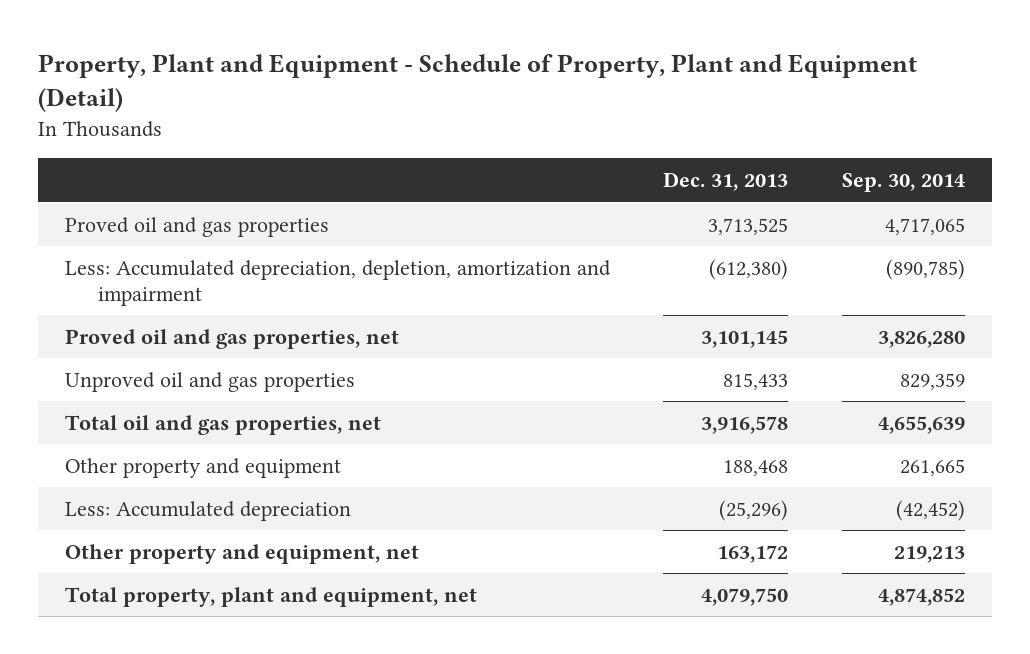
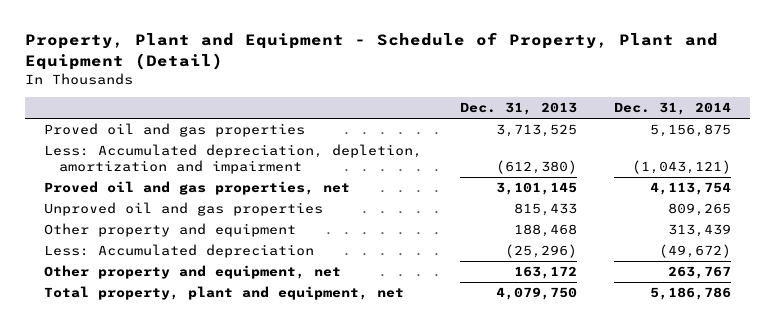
[842,173,966,193] Sep. 30, 2014 -> none
none -> [614,102,732,116] Dec. 31, 2014
[64,414,381,435] Total oil and gas properties, net -> none

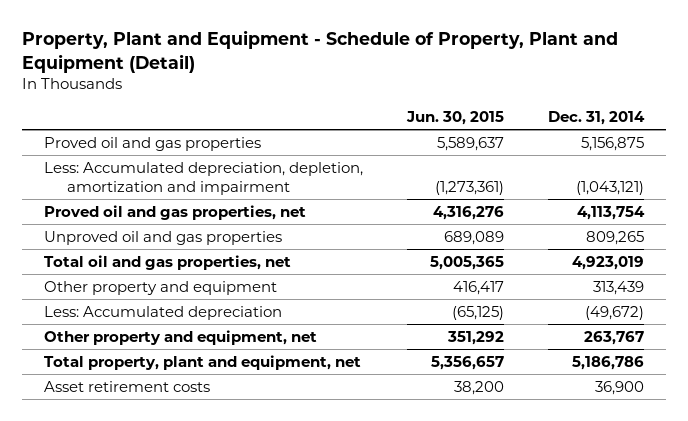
[459,102,577,116] Dec. 31, 2013 -> none
none -> [406,111,505,126] Jun. 30, 2015
none -> [43,254,291,270] Total oil and gas properties, net
none -> [43,380,210,392] Asset retirement costs

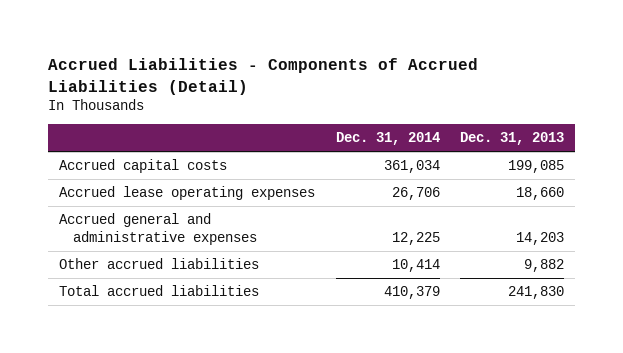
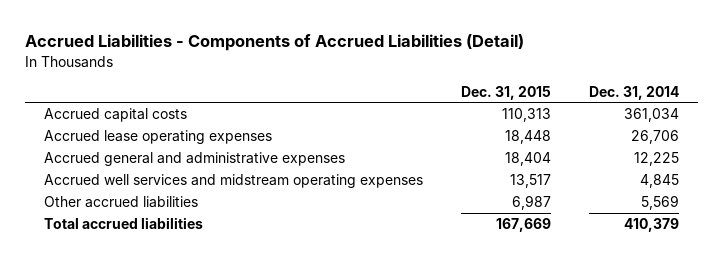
[460,132,565,146] Dec. 31, 2013 -> none
none -> [460,85,551,100] Dec. 31, 2015
none -> [44,173,424,188] Accrued well services and midstream operating expenses
[391,259,440,273] 10,414 -> [640,194,679,210] 5,569

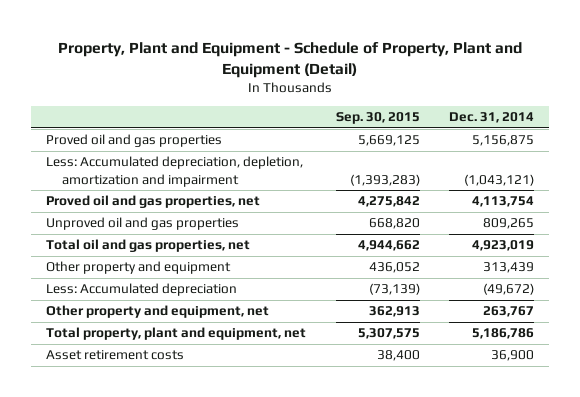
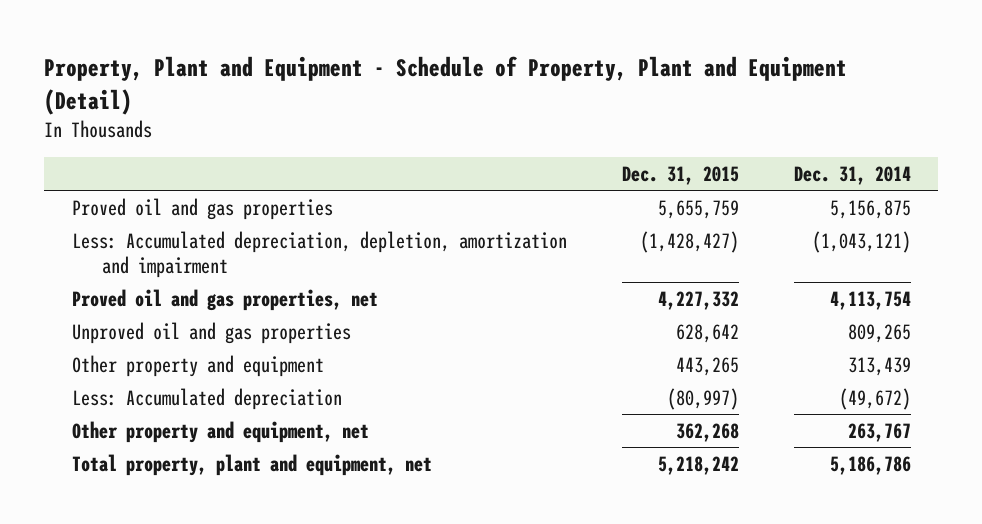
[335,112,420,125] Sep. 30, 2015 -> none
none -> [621,166,739,186] Dec. 31, 2015
[46,239,251,253] Total oil and gas properties, net -> none
[46,350,185,361] Asset retirement costs -> none

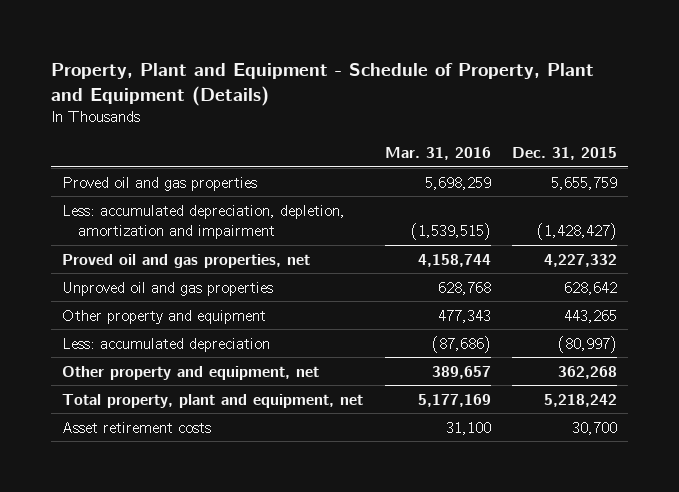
[44,56,848,115] Property, Plant and Equipment - Schedule of Property, Plant and Equipment (Detail) -> [51,63,595,106] Property, Plant and Equipment - Schedule of Property, Plant and Equipment (Details)
[793,166,911,186] Dec. 31, 2014 -> none
none -> [384,147,491,161] Mar. 31, 2016
[71,230,567,279] Less: Accumulated depreciation, depletion, amortization and impairment -> [62,204,346,240] Less: accumulated depreciation, depletion, amortization and impairment
[71,387,342,410] Less: Accumulated depreciation -> [62,337,271,352] Less: accumulated depreciation
none -> [62,421,212,433] Asset retirement costs

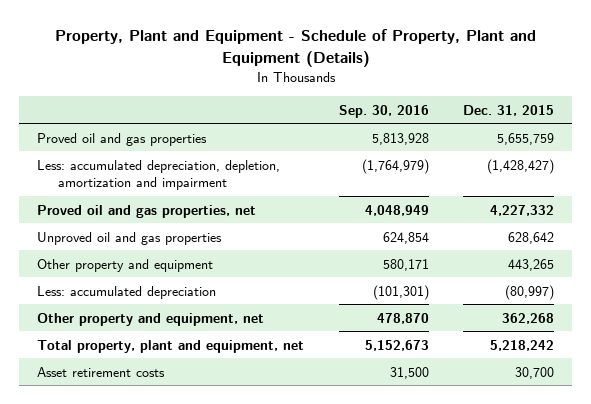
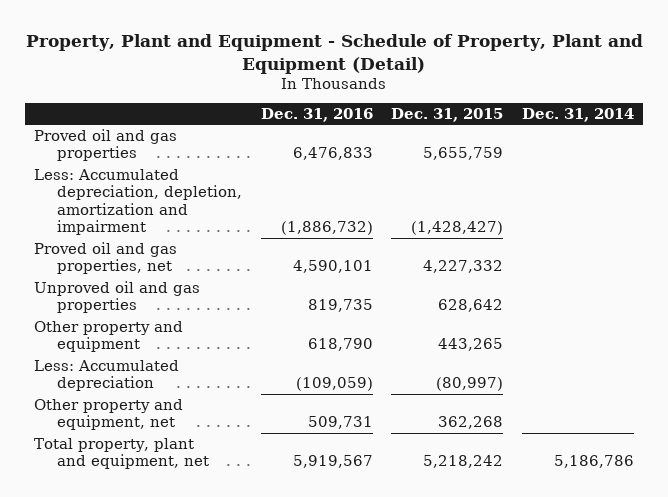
[54,29,536,67] Property, Plant and Equipment - Schedule of Property, Plant and Equipment (Details) -> [26,34,644,74] Property, Plant and Equipment - Schedule of Property, Plant and Equipment (Detail)
[338,104,429,118] Sep. 30, 2016 -> none
none -> [260,108,373,123] Dec. 31, 2016
none -> [521,108,634,123] Dec. 31, 2014
[36,159,280,190] Less: accumulated depreciation, depletion, amortization and impairment -> [34,168,242,236] Less: Accumulated depreciation, depletion, amortization and impairment
[36,285,216,299] Less: accumulated depreciation -> [34,359,180,392] Less: Accumulated depreciation
[36,366,165,377] Asset retirement costs -> none

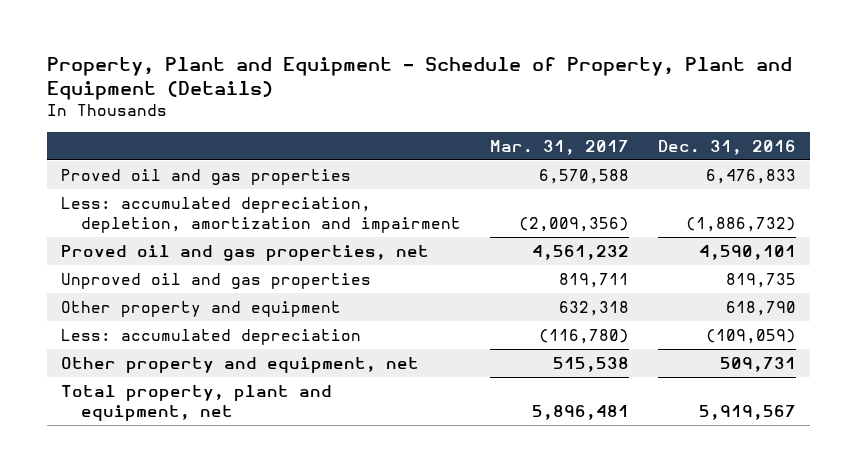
[26,34,644,74] Property, Plant and Equipment - Schedule of Property, Plant and Equipment (Detail) -> [46,57,792,101] Property, Plant and Equipment - Schedule of Property, Plant and Equipment (Details)
[391,108,504,123] Dec. 31, 2015 -> none
[521,108,634,123] Dec. 31, 2014 -> none
none -> [489,139,629,155] Mar. 31, 2017
[34,168,242,236] Less: Accumulated depreciation, depletion, amortization and impairment -> [61,196,461,233] Less: accumulated depreciation, depletion, amortization and impairment
[34,359,180,392] Less: Accumulated depreciation -> [61,328,362,345] Less: accumulated depreciation

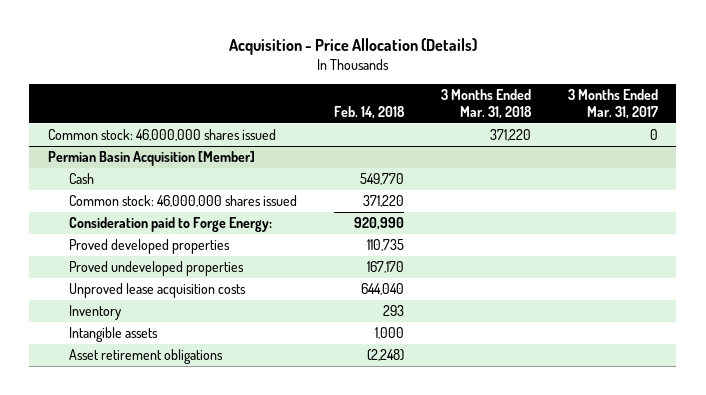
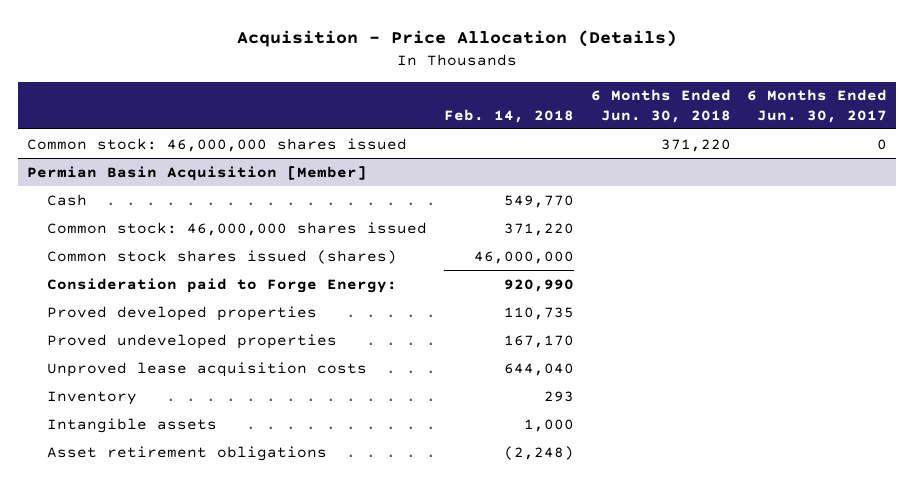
[440,88,532,119] 3 Months Ended Mar. 31, 2018 -> none
[567,88,658,119] 3 Months Ended Mar. 31, 2017 -> none
none -> [590,89,731,123] 6 Months Ended Jun. 30, 2018
none -> [747,89,888,123] 6 Months Ended Jun. 30, 2017
none -> [47,249,398,264] Common stock shares issued (shares)

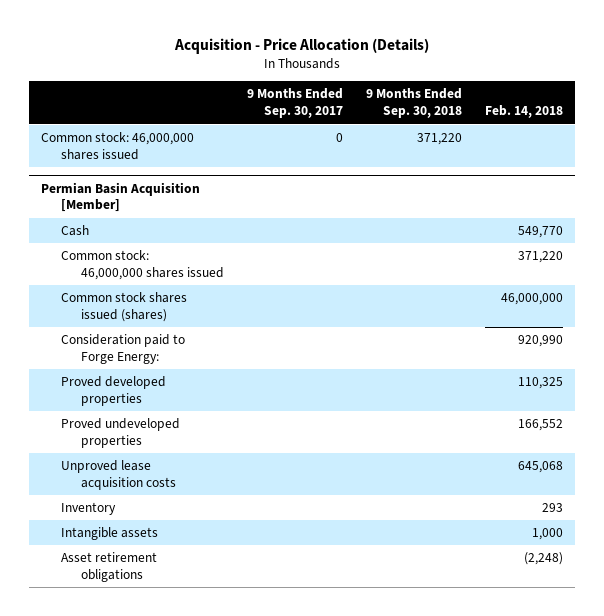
[590,89,731,123] 6 Months Ended Jun. 30, 2018 -> none
[747,89,888,123] 6 Months Ended Jun. 30, 2017 -> none
none -> [247,88,344,119] 9 Months Ended Sep. 30, 2017
none -> [366,88,463,119] 9 Months Ended Sep. 30, 2018
[503,306,574,320] 110,735 -> [518,377,564,390] 110,325
[503,334,574,348] 167,170 -> [518,419,564,432] 166,552
[503,362,574,376] 644,040 -> [518,461,564,474] 645,068

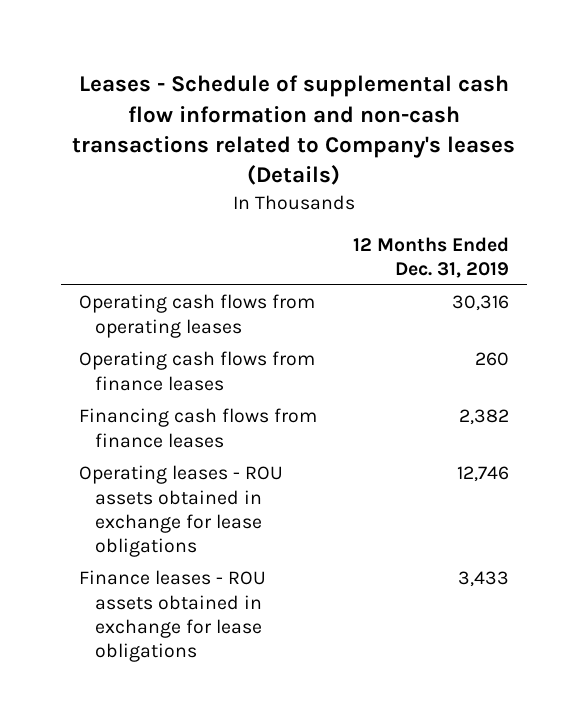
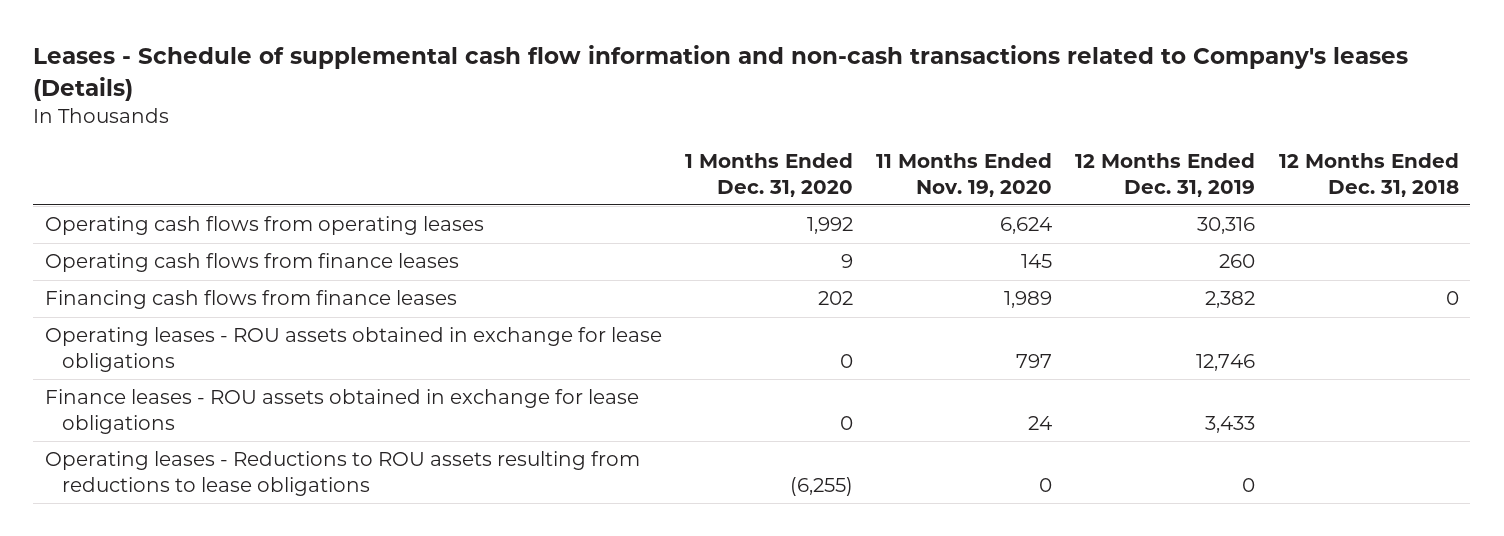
none -> [685,153,854,197] 1 Months Ended Dec. 31, 2020
none -> [876,153,1053,197] 11 Months Ended Nov. 19, 2020
none -> [1278,153,1459,197] 12 Months Ended Dec. 31, 2018
none -> [44,451,640,496] Operating leases - Reductions to ROU assets resulting from reductions to lease obligations

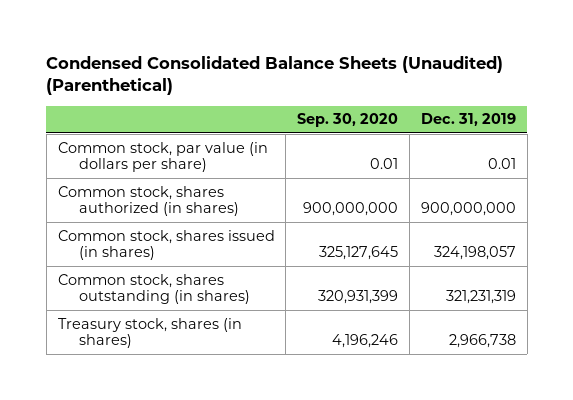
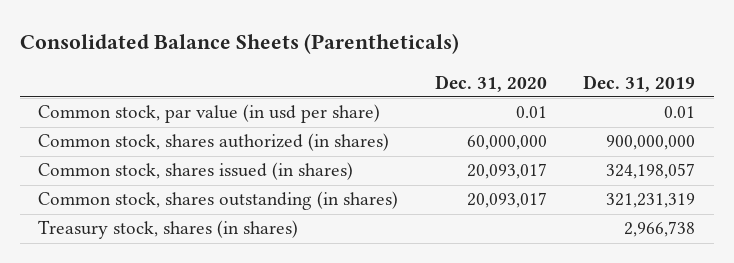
[46,55,504,96] Condensed Consolidated Balance Sheets (Unaudited) (Parenthetical) -> [20,33,460,55] Consolidated Balance Sheets (Parentheticals)
[297,113,399,128] Sep. 30, 2020 -> none
none -> [434,74,547,92] Dec. 31, 2020
[57,141,268,173] Common stock, par value (in dollars per share) -> [38,104,381,124] Common stock, par value (in usd per share)

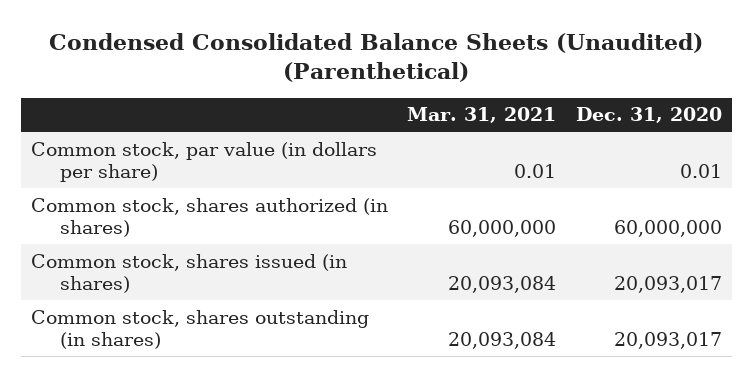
[20,33,460,55] Consolidated Balance Sheets (Parentheticals) -> [49,33,704,83] Condensed Consolidated Balance Sheets (Unaudited) (Parenthetical)
[583,74,696,92] Dec. 31, 2019 -> none
none -> [407,107,557,124] Mar. 31, 2021
[38,104,381,124] Common stock, par value (in usd per share) -> [31,141,378,182] Common stock, par value (in dollars per share)
[38,220,299,240] Treasury stock, shares (in shares) -> none

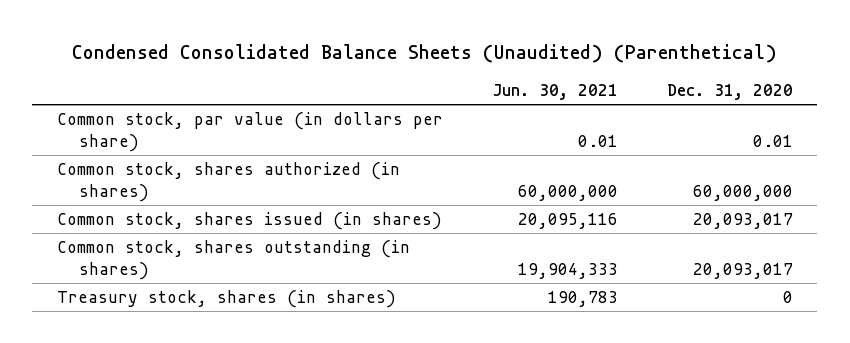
[407,107,557,124] Mar. 31, 2021 -> none
none -> [491,84,618,101] Jun. 30, 2021
none -> [56,289,396,308] Treasury stock, shares (in shares)

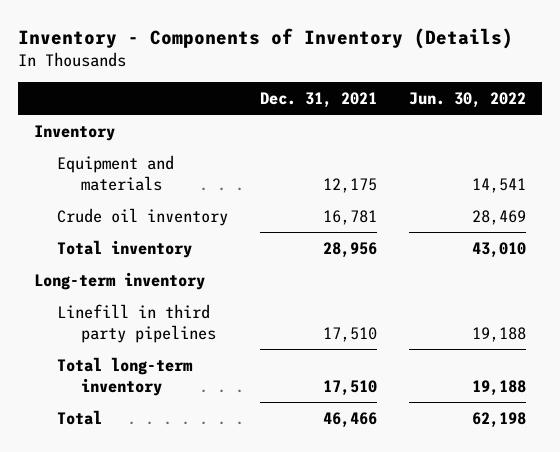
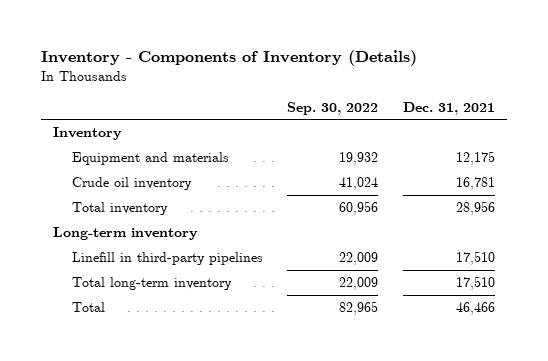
[408,91,526,108] Jun. 30, 2022 -> none
none -> [287,101,379,115] Sep. 30, 2022
[57,303,216,343] Linefill in third party pipelines -> [71,252,263,266] Linefill in third-party pipelines

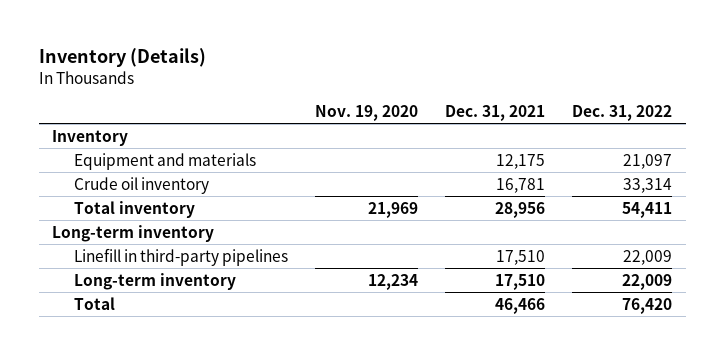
[41,50,418,67] Inventory - Components of Inventory (Details) -> [38,48,206,68] Inventory (Details)
[287,101,379,115] Sep. 30, 2022 -> none
none -> [315,105,419,122] Nov. 19, 2020
none -> [572,105,673,122] Dec. 31, 2022
[71,277,232,291] Total long-term inventory -> [74,272,237,290] Long-term inventory

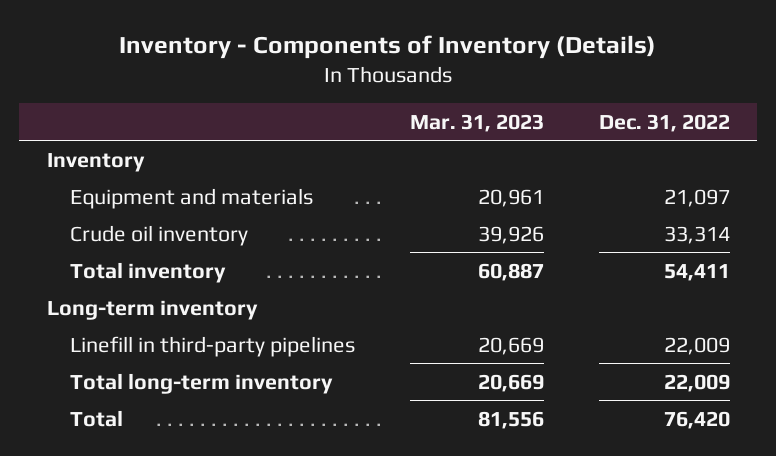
[38,48,206,68] Inventory (Details) -> [119,34,657,59] Inventory - Components of Inventory (Details)
[315,105,419,122] Nov. 19, 2020 -> none
[445,105,546,122] Dec. 31, 2021 -> none
none -> [409,113,544,132] Mar. 31, 2023
[74,272,237,290] Long-term inventory -> [69,372,333,394] Total long-term inventory

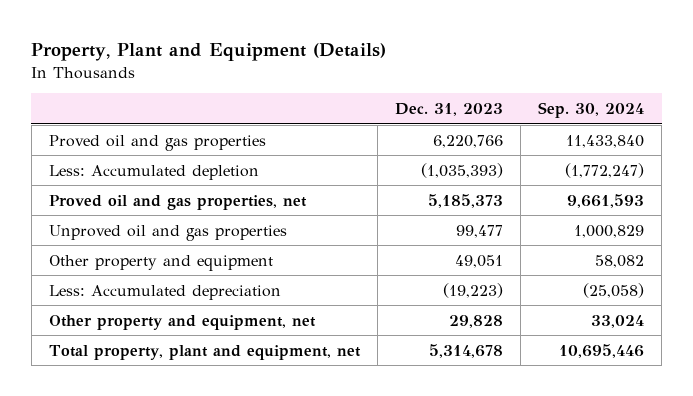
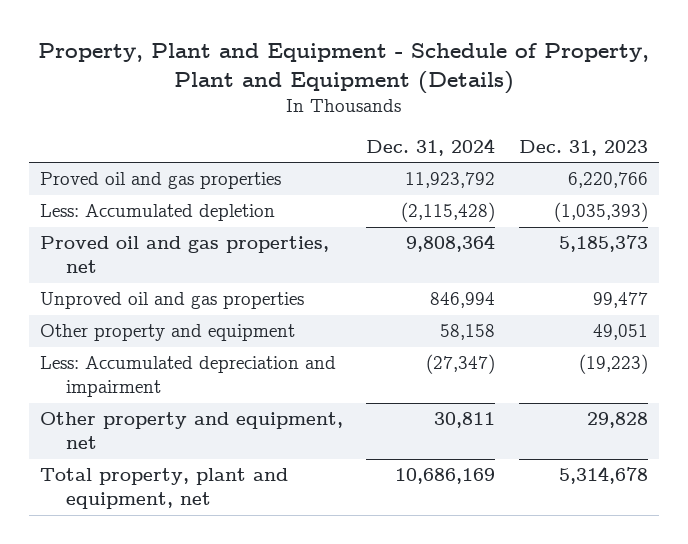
[31,43,387,62] Property, Plant and Equipment (Details) -> [37,42,649,94] Property, Plant and Equipment - Schedule of Property, Plant and Equipment (Details)
[538,102,645,119] Sep. 30, 2024 -> none
none -> [366,137,496,156] Dec. 31, 2024
[49,284,282,300] Less: Accumulated depreciation -> [40,356,337,398] Less: Accumulated depreciation and impairment

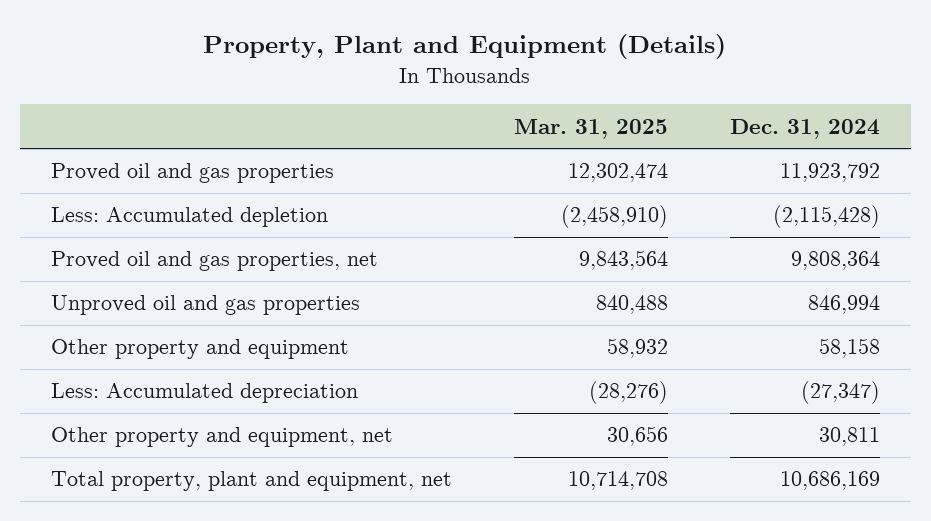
[37,42,649,94] Property, Plant and Equipment - Schedule of Property, Plant and Equipment (Details) -> [203,34,727,60] Property, Plant and Equipment (Details)
[518,139,648,156] Dec. 31, 2023 -> none
none -> [513,118,668,139] Mar. 31, 2025
[40,356,337,398] Less: Accumulated depreciation and impairment -> [50,383,358,404] Less: Accumulated depreciation

